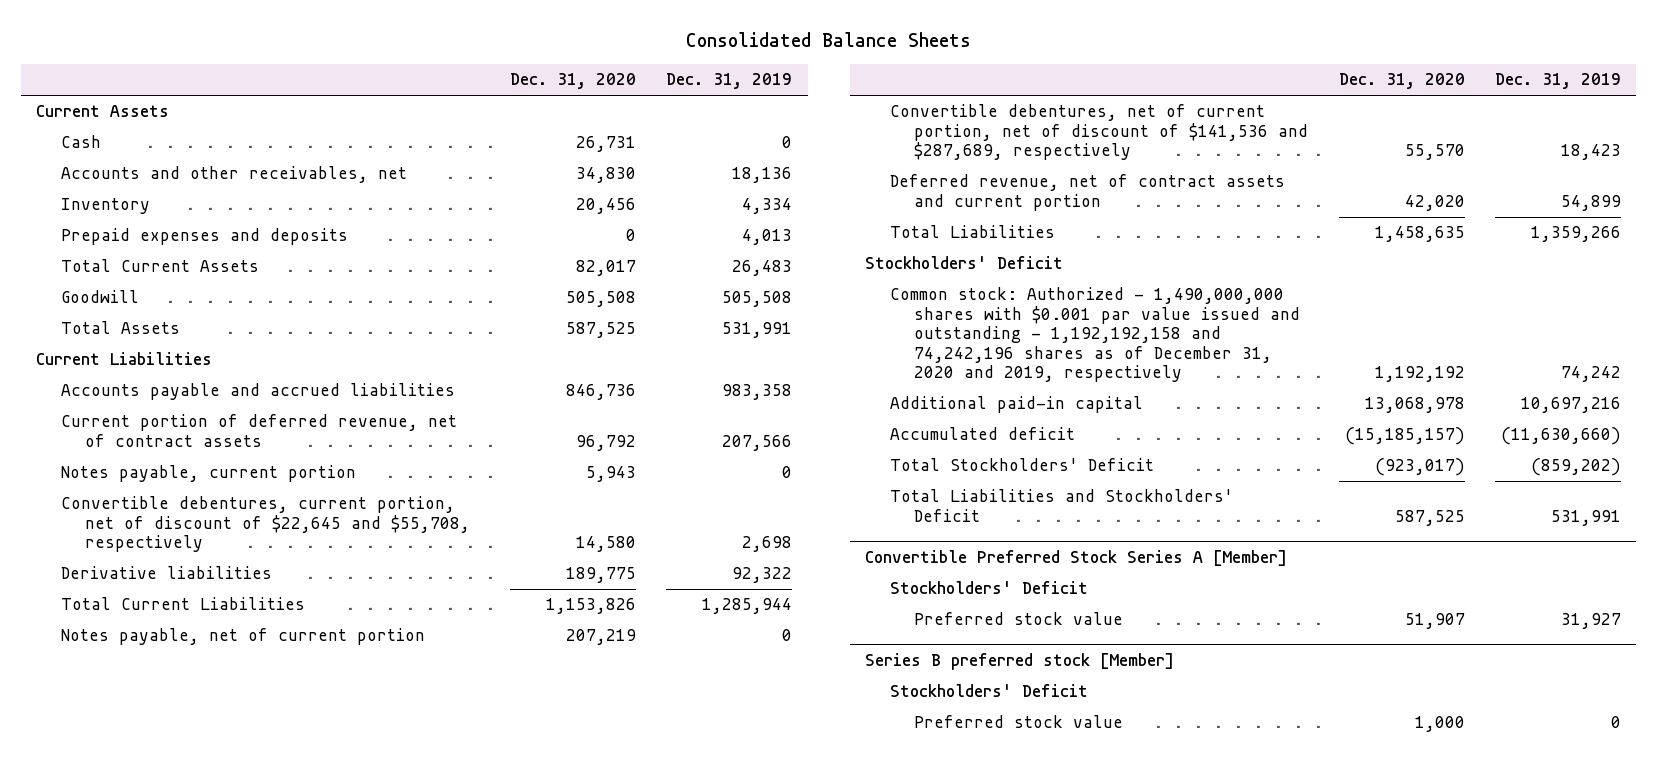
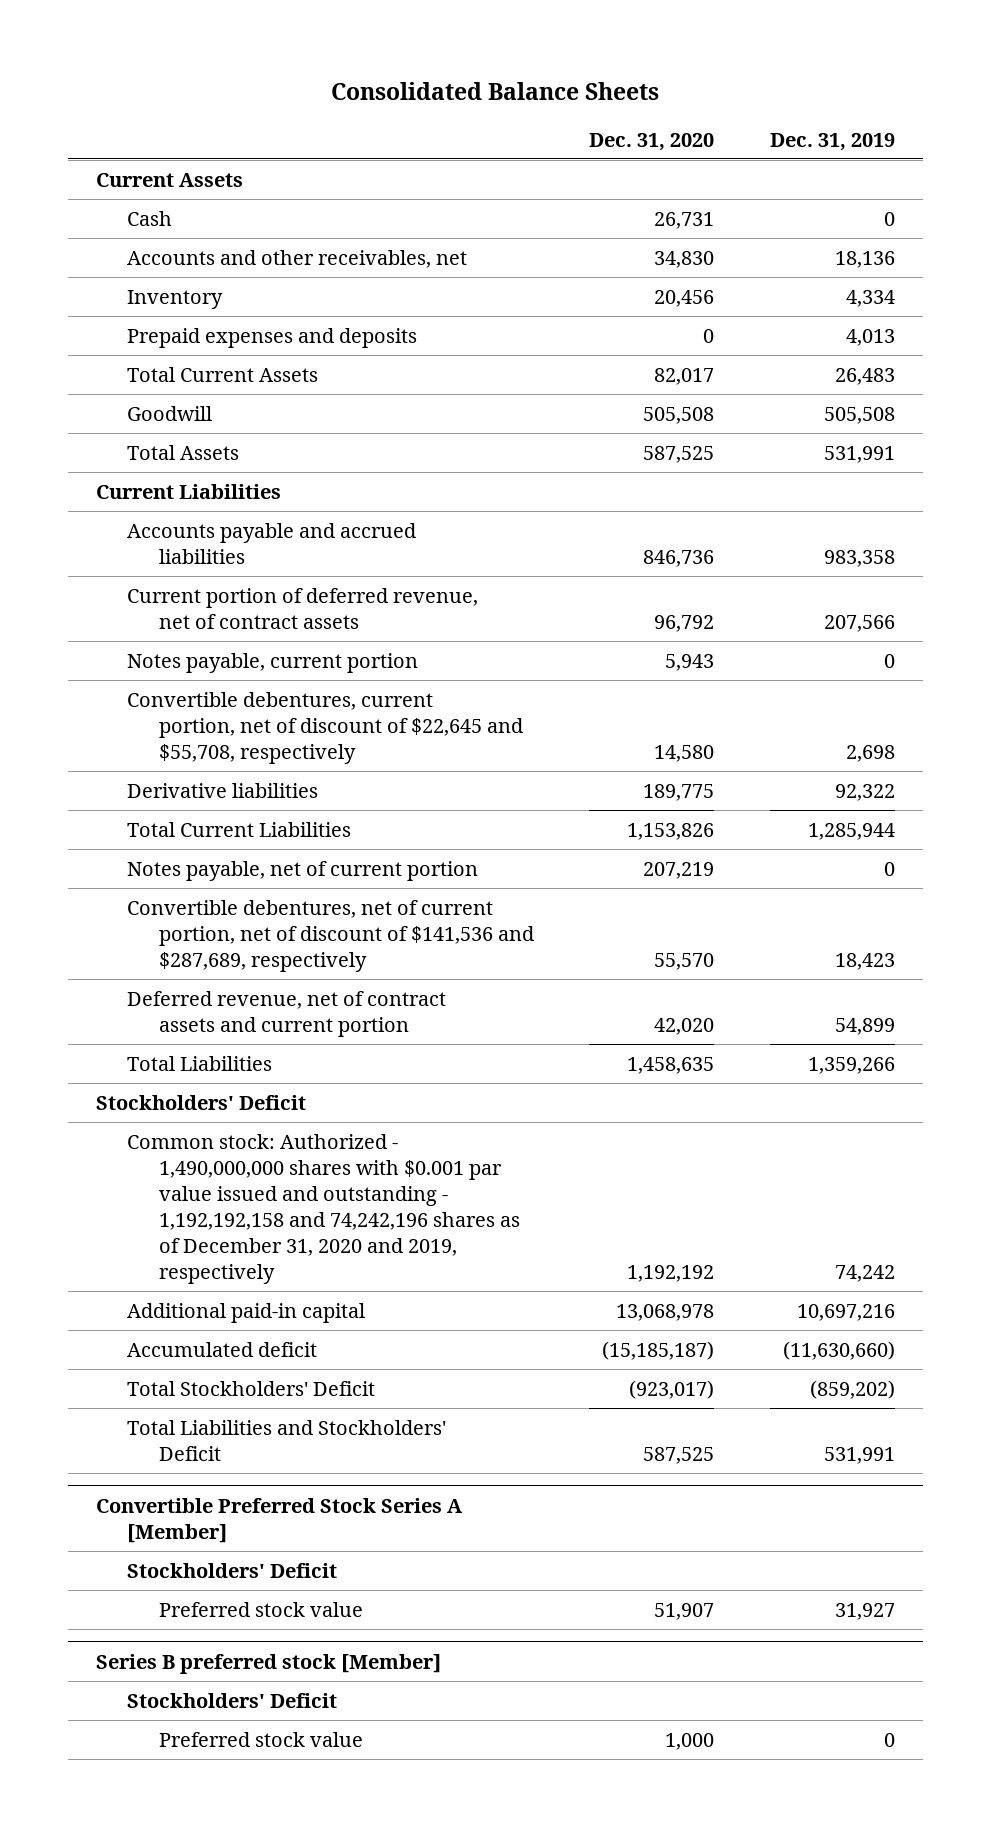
[1344,427,1465,446] (15,185,157) -> [602,1340,715,1360] (15,185,187)

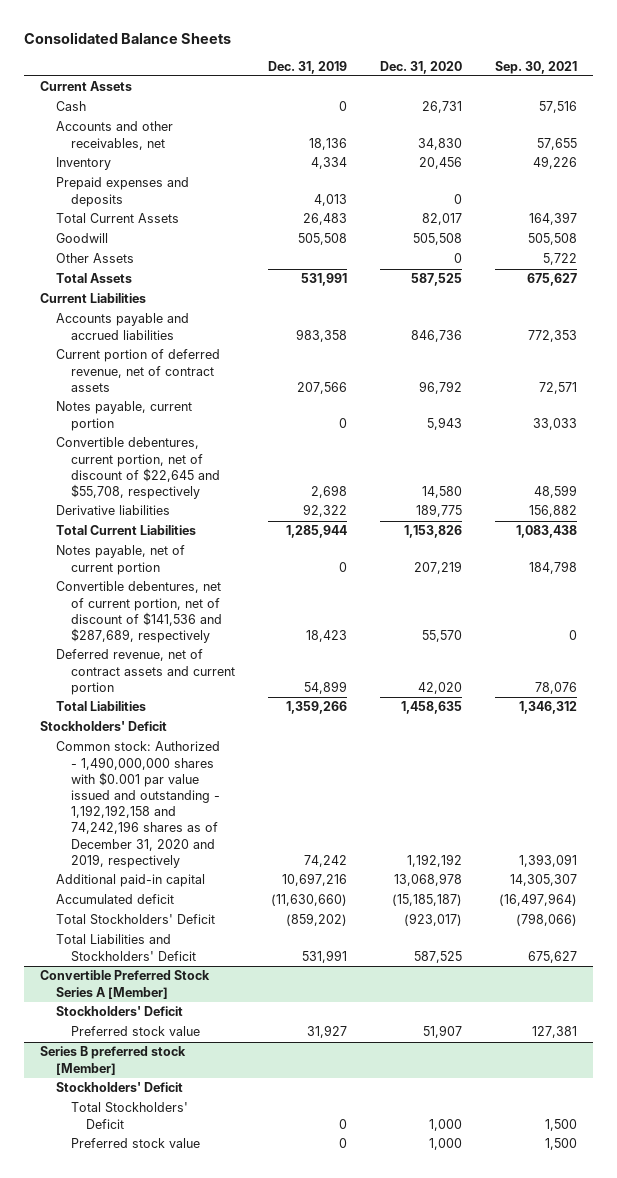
none -> [494,60,577,74] Sep. 30, 2021
none -> [55,253,134,264] Other Assets
none -> [70,1102,188,1129] Total Stockholders' Deficit

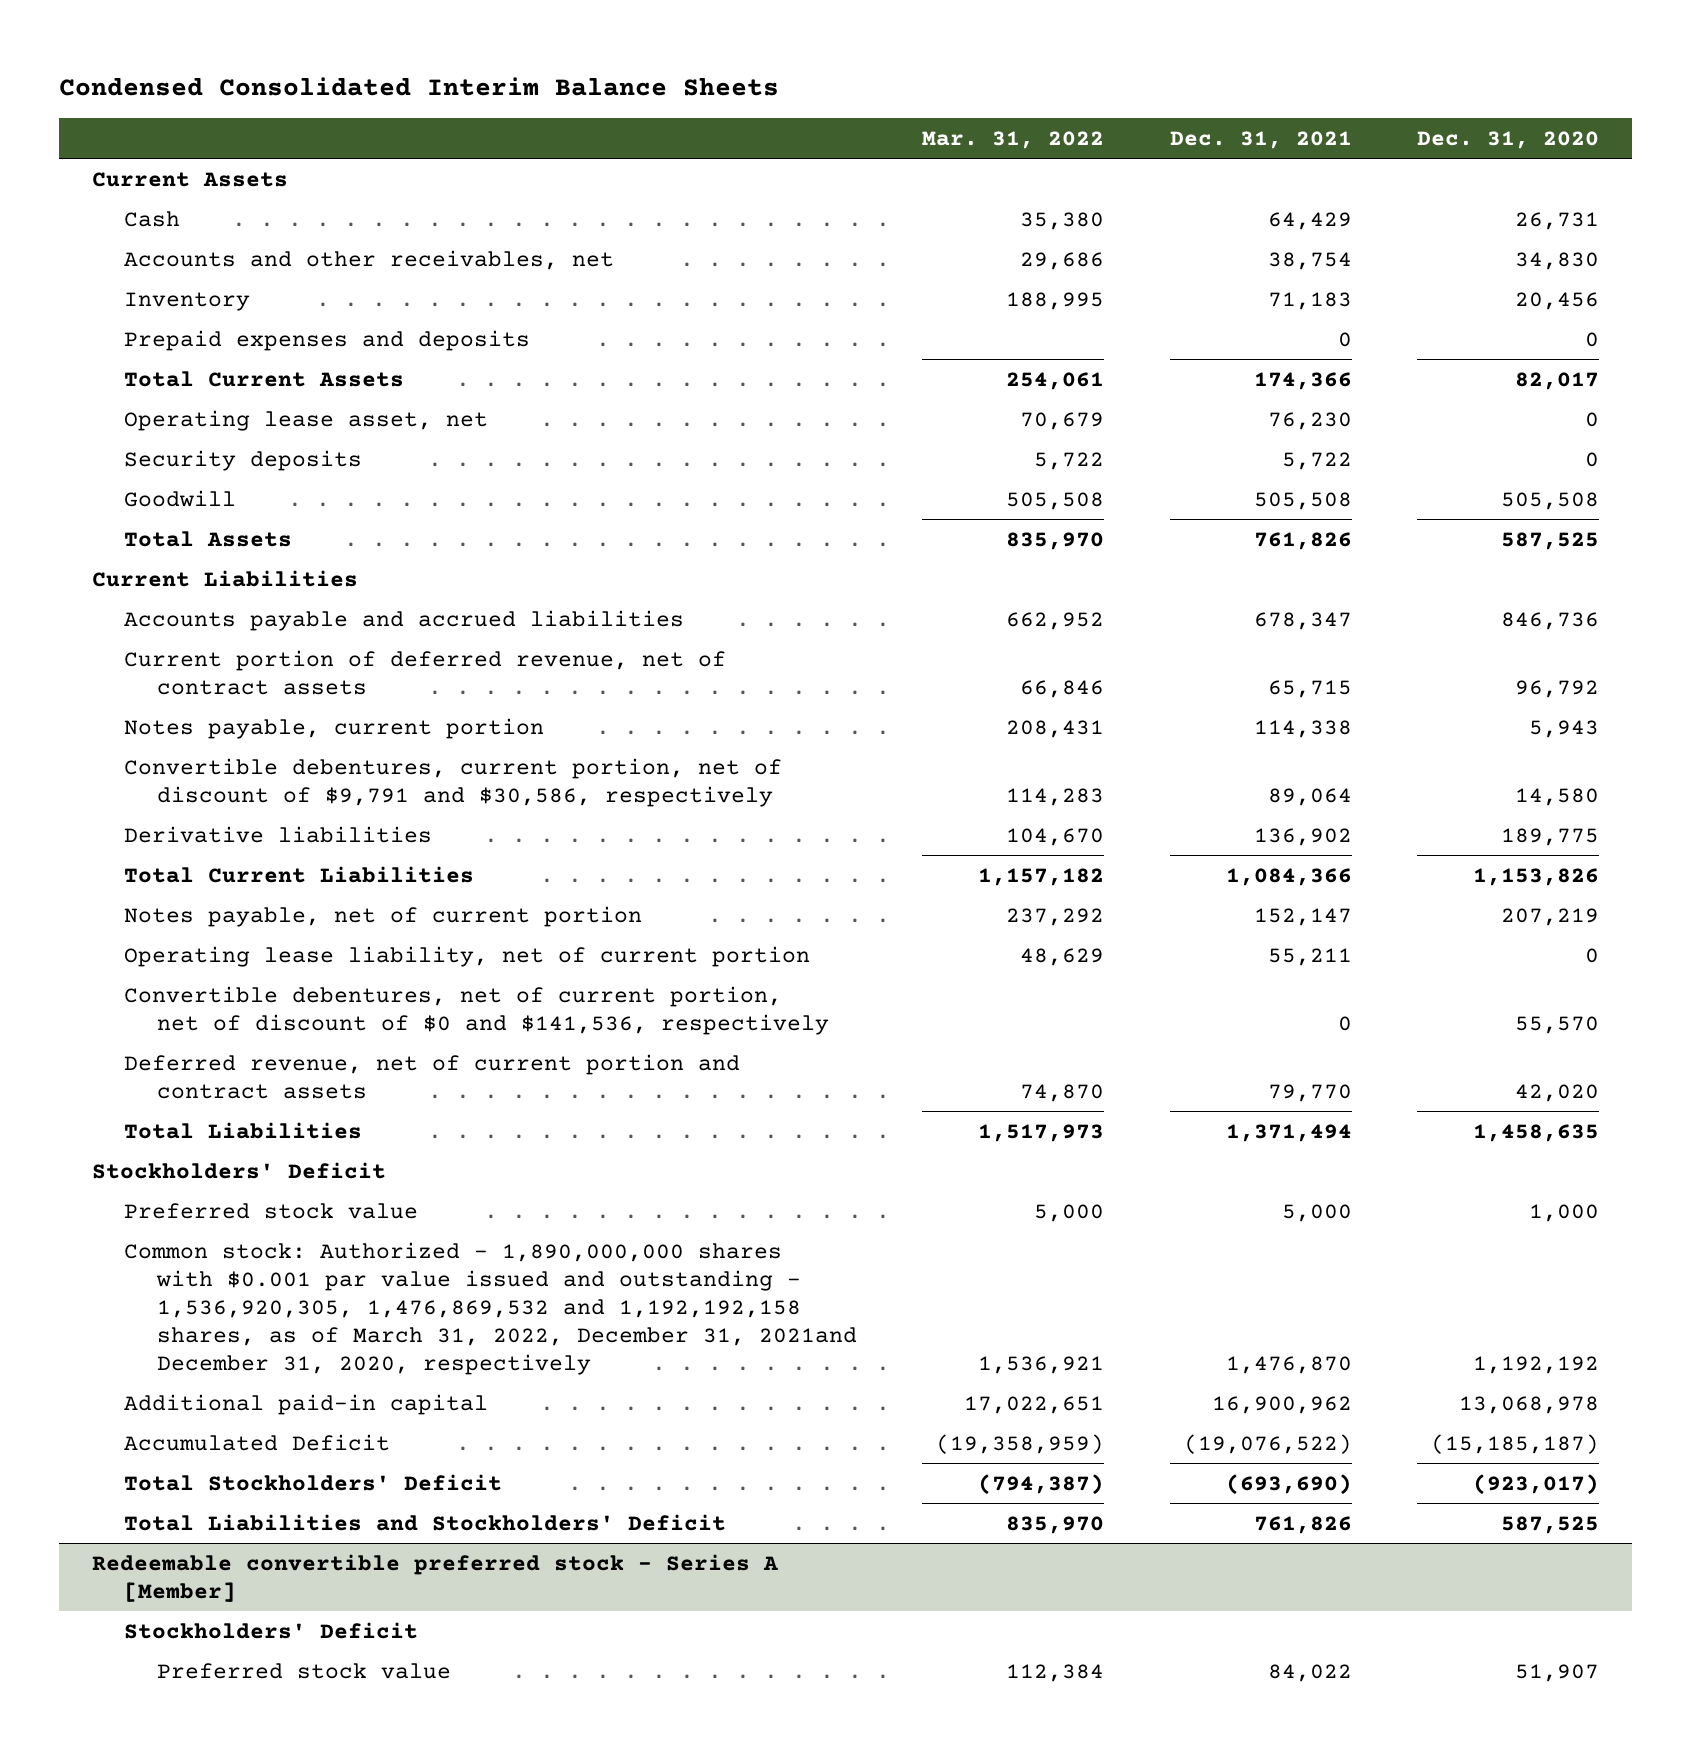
[23,31,231,44] Consolidated Balance Sheets -> [58,76,779,96] Condensed Consolidated Interim Balance Sheets
[267,60,347,74] Dec. 31, 2019 -> none
[494,60,577,74] Sep. 30, 2021 -> none
none -> [922,130,1105,149] Mar. 31, 2022
none -> [1169,130,1352,149] Dec. 31, 2021
none -> [124,409,489,431] Operating lease asset, net
none -> [124,449,363,471] Security deposits
[55,253,134,264] Other Assets -> none
[55,437,220,500] Convertible debentures, current portion, net of discount of $22,645 and $55,708, respectively -> [124,757,783,807] Convertible debentures, current portion, net of discount of $9,791 and $30,586, respectively
none -> [124,945,811,967] Operating lease liability, net of current portion
[55,581,222,644] Convertible debentures, net of current portion, net of discount of $141,536 and $287,689, respectively -> [124,985,829,1035] Convertible debentures, net of current portion, net of discount of $0 and $141,536, respectively
[55,649,235,695] Deferred revenue, net of contract assets and current portion -> [124,1053,741,1099] Deferred revenue, net of current portion and contract assets
none -> [124,1202,419,1219] Preferred stock value
[55,741,220,868] Common stock: Authorized - 1,490,000,000 shares with $0.001 par value issued and outstanding - 1,192,192,158 and 74,242,196 shares as of December 31, 2020 and 2019, respectively -> [124,1241,857,1375] Common stock: Authorized - 1,890,000,000 shares with $0.001 par value issued and outstanding - 1,536,920,305, 1,476,869,532 and 1,192,192,158 shares, as of March 31, 2022, December 31, 2021and December 31, 2020, respectively
[55,894,174,905] Accumulated deficit -> [124,1433,391,1451] Accumulated Deficit
[40,970,211,999] Convertible Preferred Stock Series A [Member] -> [91,1553,778,1602] Redeemable convertible preferred stock - Series A [Member]
[40,1046,187,1075] Series B preferred stock [Member] -> none
[55,1082,183,1093] Stockholders' Deficit -> none
[70,1102,188,1129] Total Stockholders' Deficit -> none
[70,1138,200,1149] Preferred stock value -> none

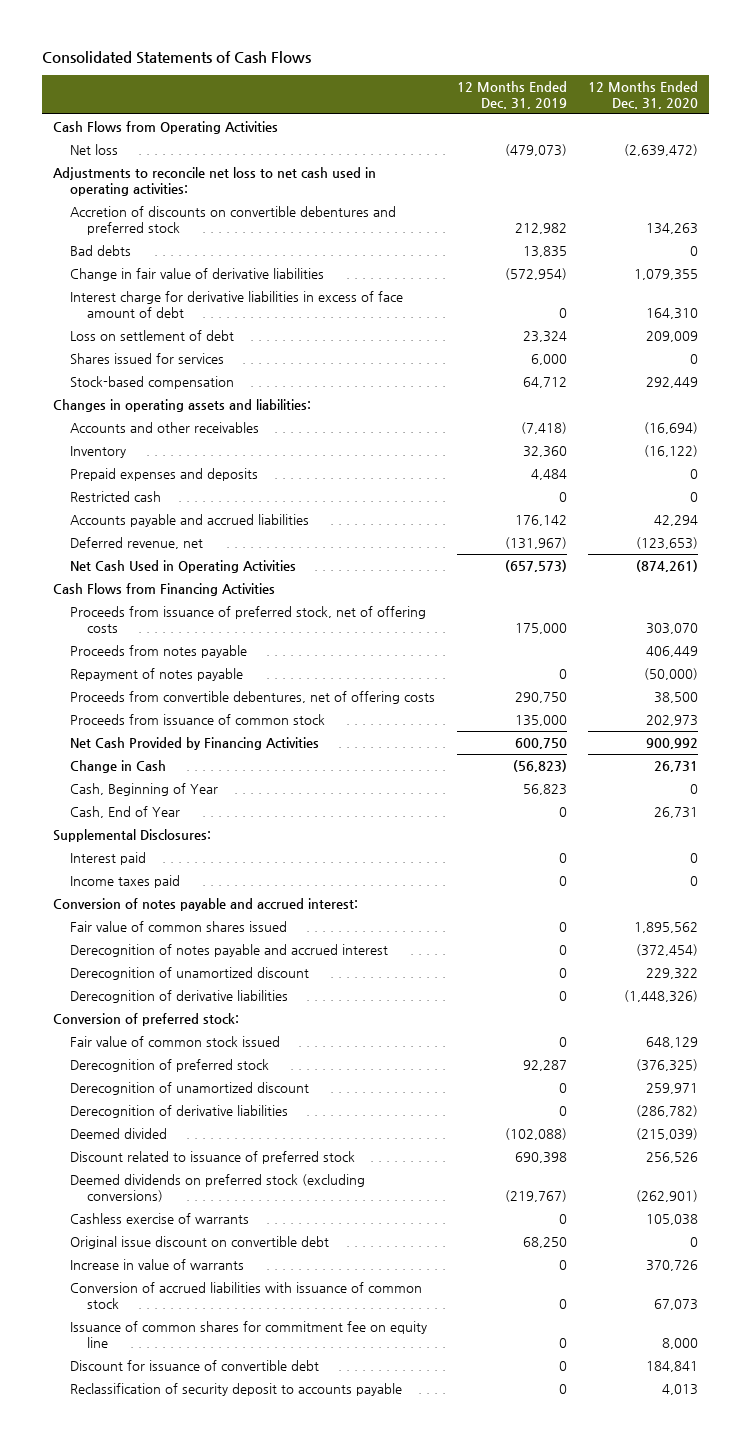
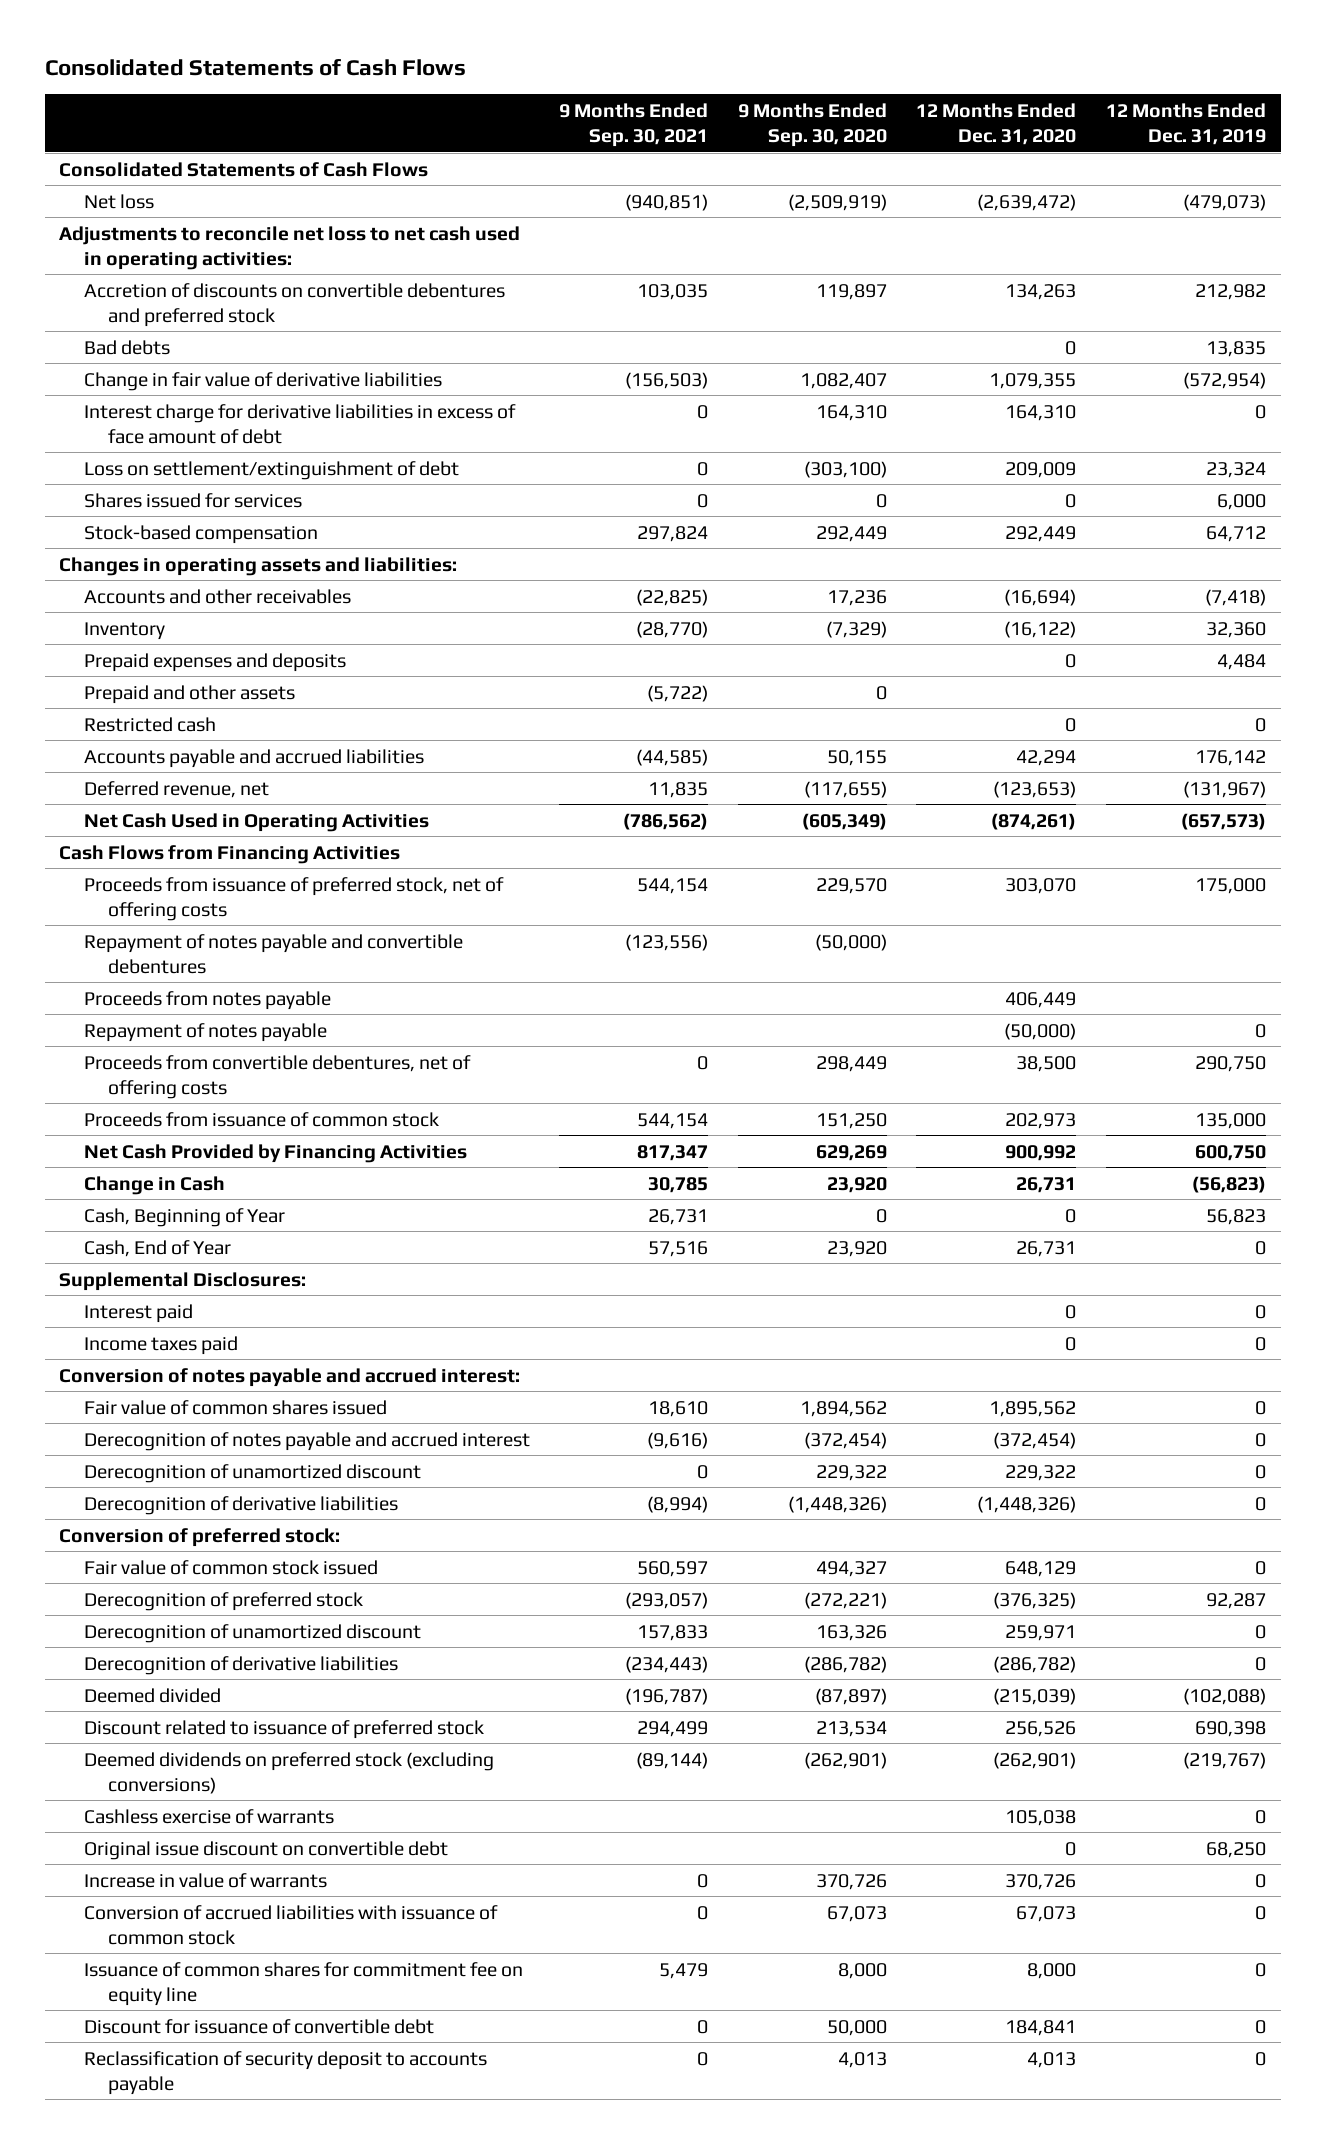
none -> [559,103,709,148] 9 Months Ended Sep. 30, 2021
none -> [737,103,887,148] 9 Months Ended Sep. 30, 2020
[53,120,279,134] Cash Flows from Operating Activities -> none
none -> [59,161,429,177] Consolidated Statements of Cash Flows
[70,329,235,341] Loss on settlement of debt -> [83,460,459,480] Loss on settlement/extinguishment of debt
none -> [83,684,295,704] Prepaid and other assets
none -> [83,933,463,974] Repayment of notes payable and convertible debentures

